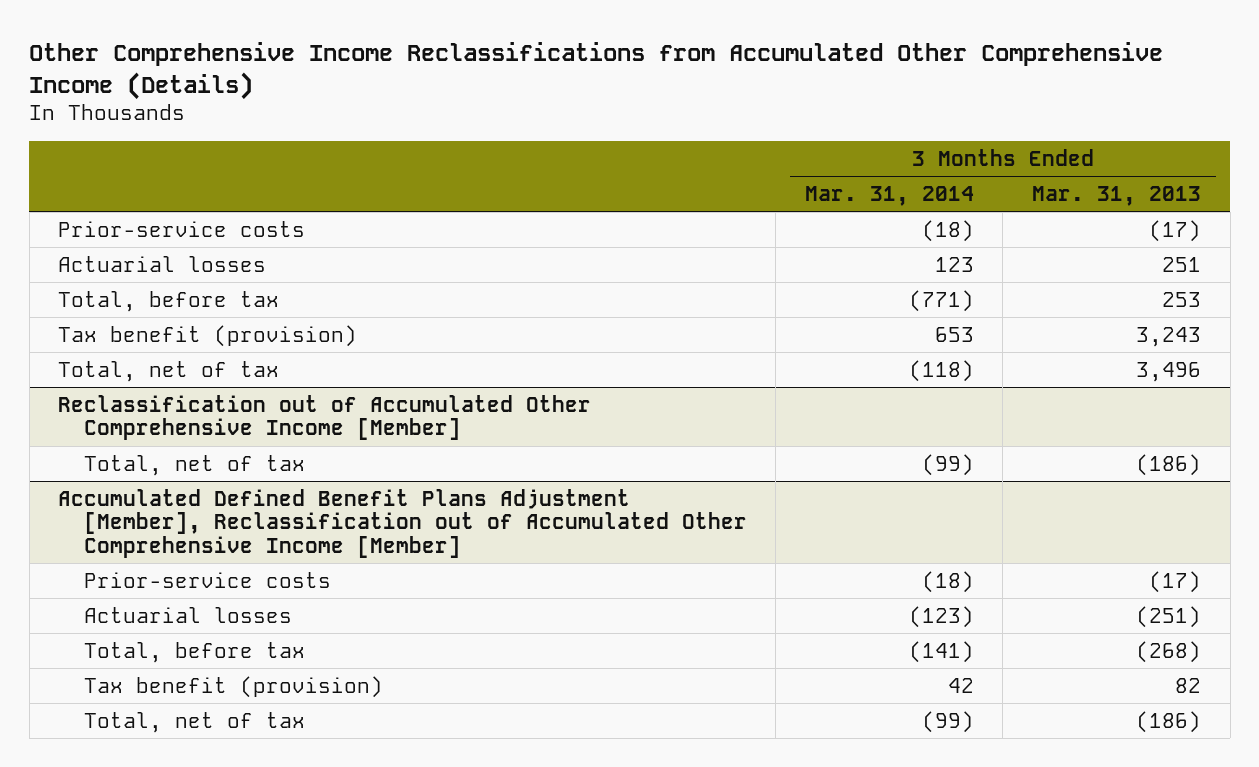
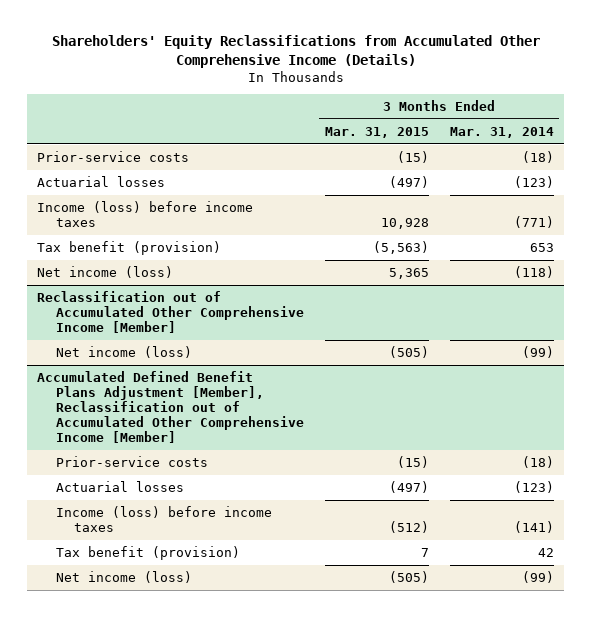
[29,42,1164,100] Other Comprehensive Income Reclassifications from Accumulated Other Comprehensive Income (Details) -> [51,35,540,69] Shareholders' Equity Reclassifications from Accumulated Other Comprehensive Income (Details)
[1031,185,1201,206] Mar. 31, 2013 -> none
none -> [324,126,429,138] Mar. 31, 2015
[934,256,974,272] 123 -> [513,175,554,188] (123)
[58,290,280,312] Total, before tax -> [37,200,254,227] Income (loss) before income taxes
[58,360,280,382] Total, net of tax -> [37,265,174,278] Net income (loss)
[83,454,305,476] Total, net of tax -> [55,345,192,358] Net income (loss)
[83,641,305,663] Total, before tax -> [55,505,272,532] Income (loss) before income taxes
[83,711,305,733] Total, net of tax -> [55,570,192,583] Net income (loss)

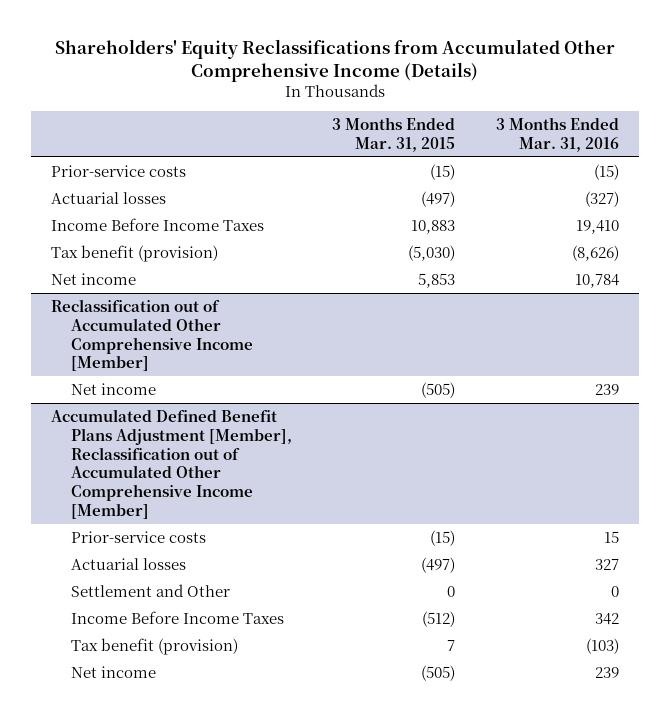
[449,126,554,138] Mar. 31, 2014 -> none
none -> [495,117,619,152] 3 Months Ended Mar. 31, 2016
[37,200,254,227] Income (loss) before income taxes -> [50,217,264,231] Income Before Income Taxes
[380,217,429,229] 10,928 -> [411,219,456,234] 10,883
[372,240,429,254] (5,563) -> [408,244,456,261] (5,030)
[37,265,174,278] Net income (loss) -> [50,272,136,285] Net income
[388,267,429,279] 5,365 -> [418,272,456,288] 5,853
[55,345,192,358] Net income (loss) -> [71,382,157,395] Net income
none -> [71,583,231,597] Settlement and Other
[55,505,272,532] Income (loss) before income taxes -> [71,610,285,624] Income Before Income Taxes
[55,570,192,583] Net income (loss) -> [71,665,157,678] Net income

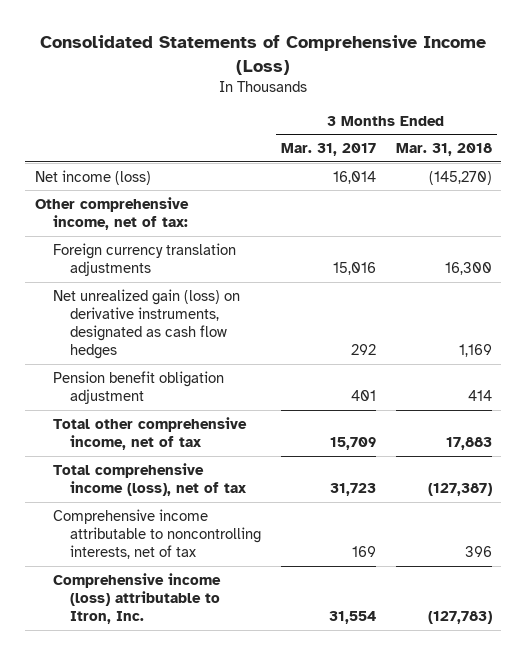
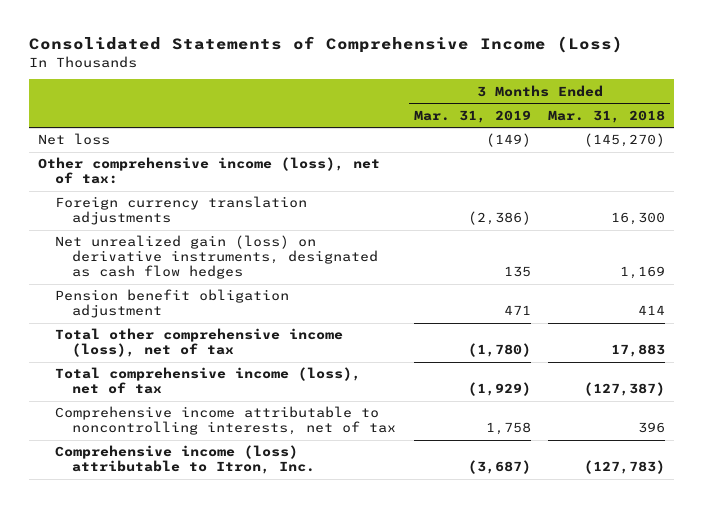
[280,143,376,157] Mar. 31, 2017 -> none
none -> [413,109,531,123] Mar. 31, 2019
[34,169,151,185] Net income (loss) -> [38,133,111,146] Net loss
[34,196,189,230] Other comprehensive income, net of tax: -> [38,157,381,185] Other comprehensive income (loss), net of tax:
[52,416,247,450] Total other comprehensive income, net of tax -> [55,328,344,358] Total other comprehensive income (loss), net of tax

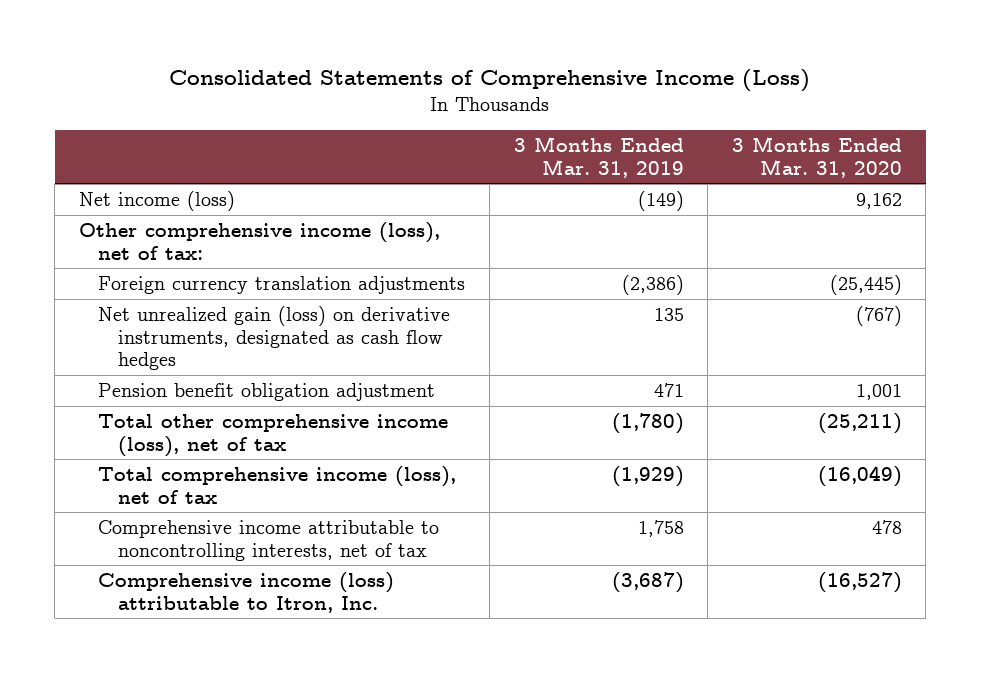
[548,109,666,123] Mar. 31, 2018 -> none
none -> [731,136,902,178] 3 Months Ended Mar. 31, 2020
[38,133,111,146] Net loss -> [78,191,235,212] Net income (loss)

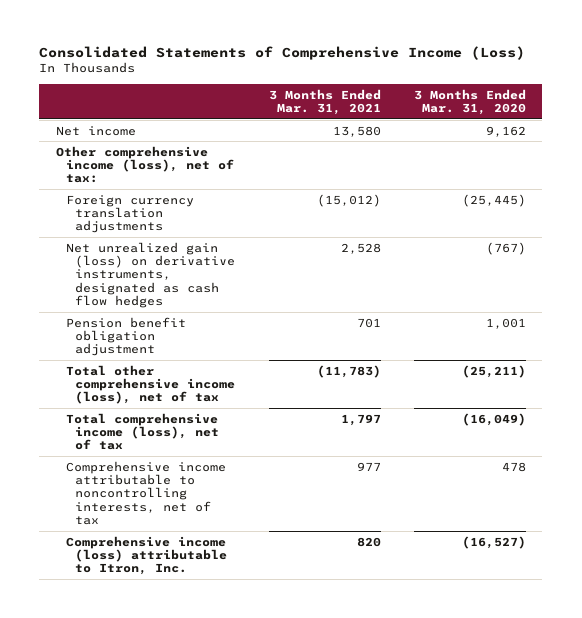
[513,136,684,178] 3 Months Ended Mar. 31, 2019 -> none
none -> [268,88,381,115] 3 Months Ended Mar. 31, 2021
[78,191,235,212] Net income (loss) -> [55,125,136,136] Net income

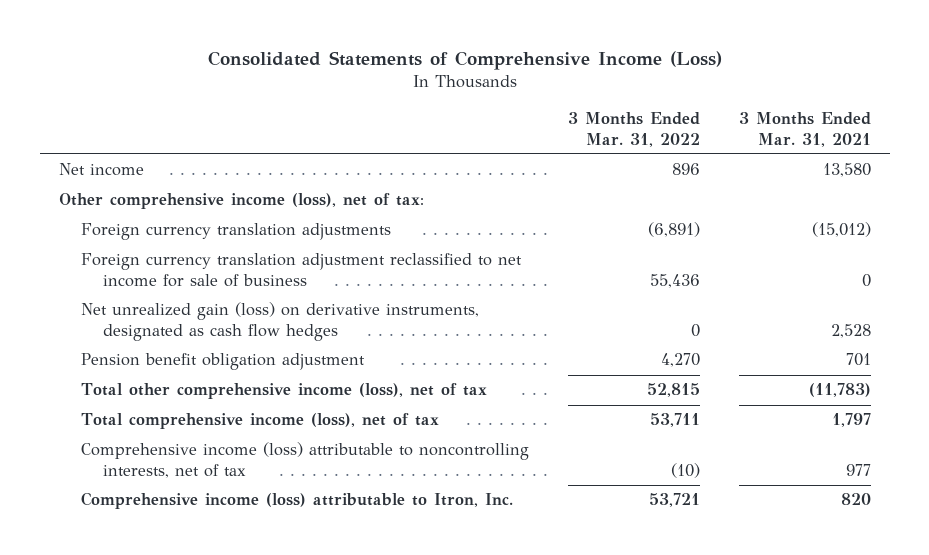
[413,88,526,115] 3 Months Ended Mar. 31, 2020 -> none
none -> [567,111,700,147] 3 Months Ended Mar. 31, 2022
none -> [81,253,523,288] Foreign currency translation adjustment reclassified to net income for sale of business
[65,460,226,525] Comprehensive income attributable to noncontrolling interests, net of tax -> [81,442,530,479] Comprehensive income (loss) attributable to noncontrolling interests, net of tax

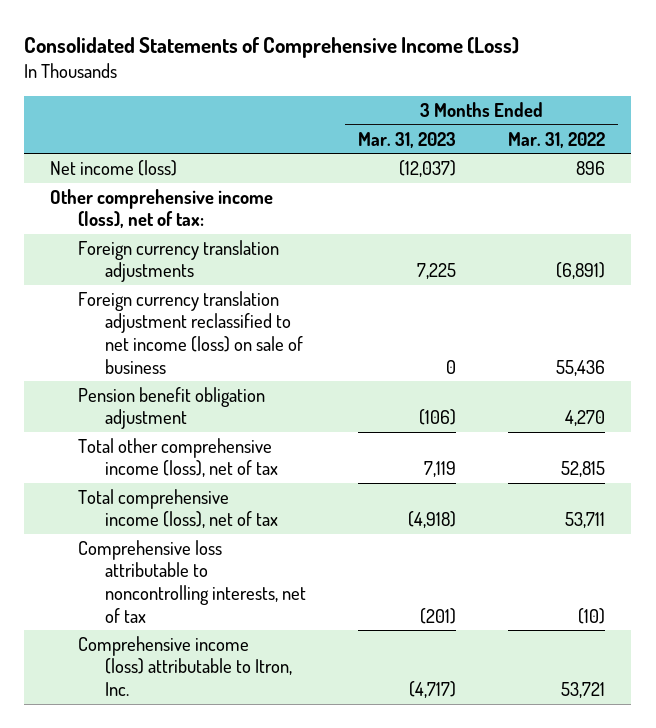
[738,111,871,147] 3 Months Ended Mar. 31, 2021 -> none
none -> [358,131,457,148] Mar. 31, 2023
[58,163,144,177] Net income -> [50,159,178,176] Net income (loss)
[81,302,480,342] Net unrealized gain (loss) on derivative instruments, designated as cash flow hedges -> none
[81,253,523,288] Foreign currency translation adjustment reclassified to net income for sale of business -> [77,290,304,374] Foreign currency translation adjustment reclassified to net income (loss) on sale of business
[81,442,530,479] Comprehensive income (loss) attributable to noncontrolling interests, net of tax -> [77,539,307,623] Comprehensive loss attributable to noncontrolling interests, net of tax

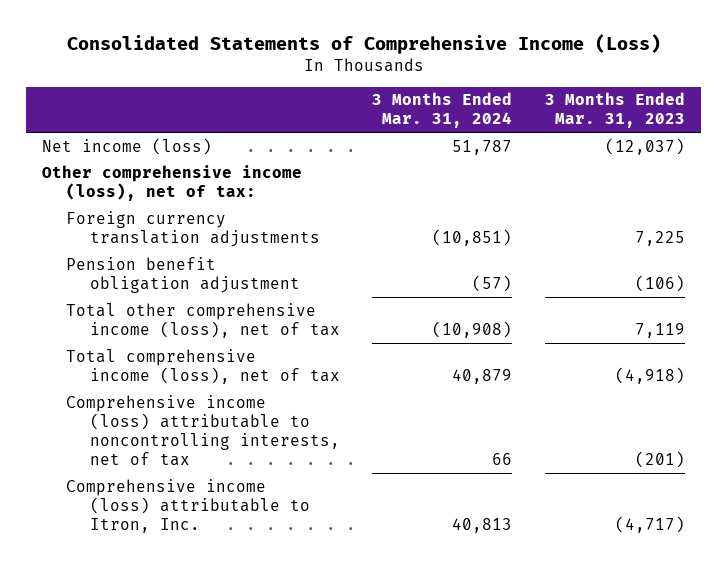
[508,131,606,148] Mar. 31, 2022 -> none
none -> [372,92,513,129] 3 Months Ended Mar. 31, 2024
[77,290,304,374] Foreign currency translation adjustment reclassified to net income (loss) on sale of business -> none
[77,539,307,623] Comprehensive loss attributable to noncontrolling interests, net of tax -> [66,394,340,466] Comprehensive income (loss) attributable to noncontrolling interests, net of tax

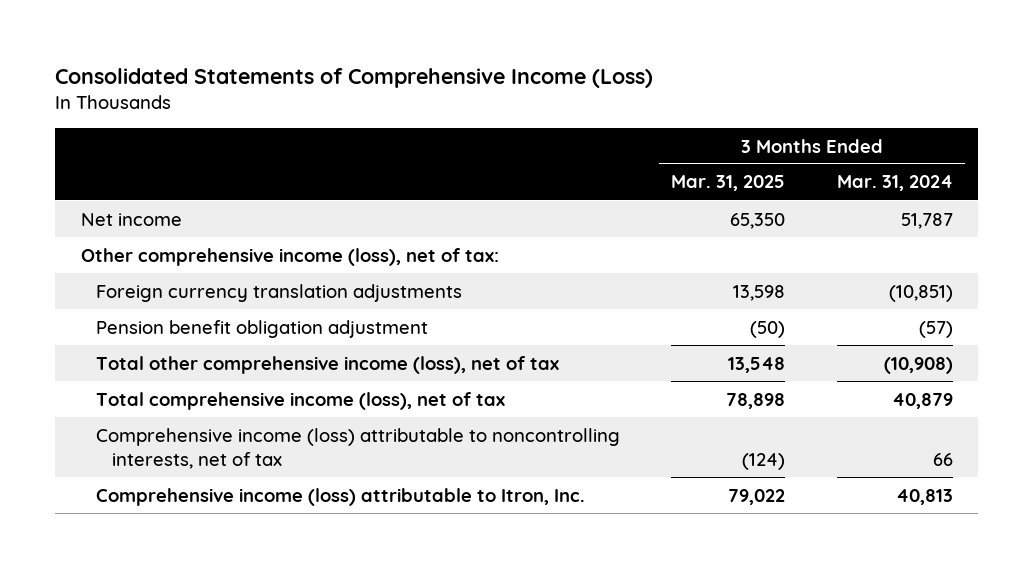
[544,92,685,129] 3 Months Ended Mar. 31, 2023 -> none
none -> [671,175,786,192] Mar. 31, 2025
[42,137,213,155] Net income (loss) -> [80,212,182,226] Net income

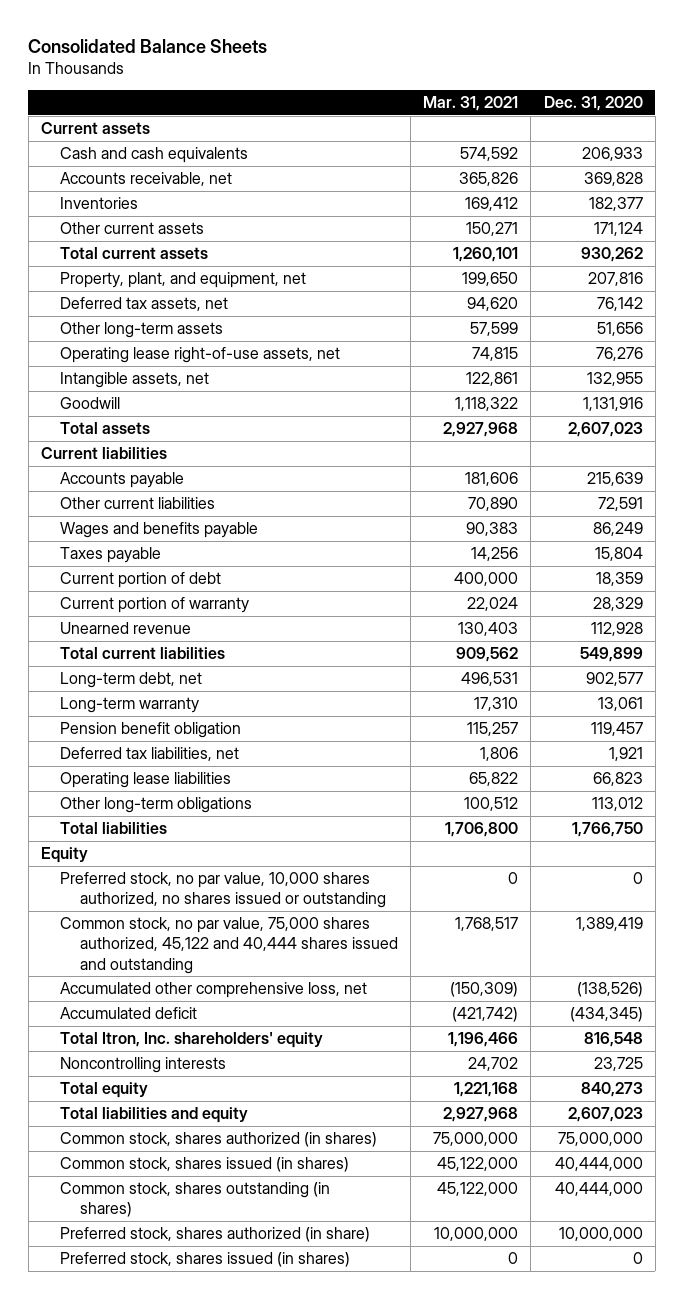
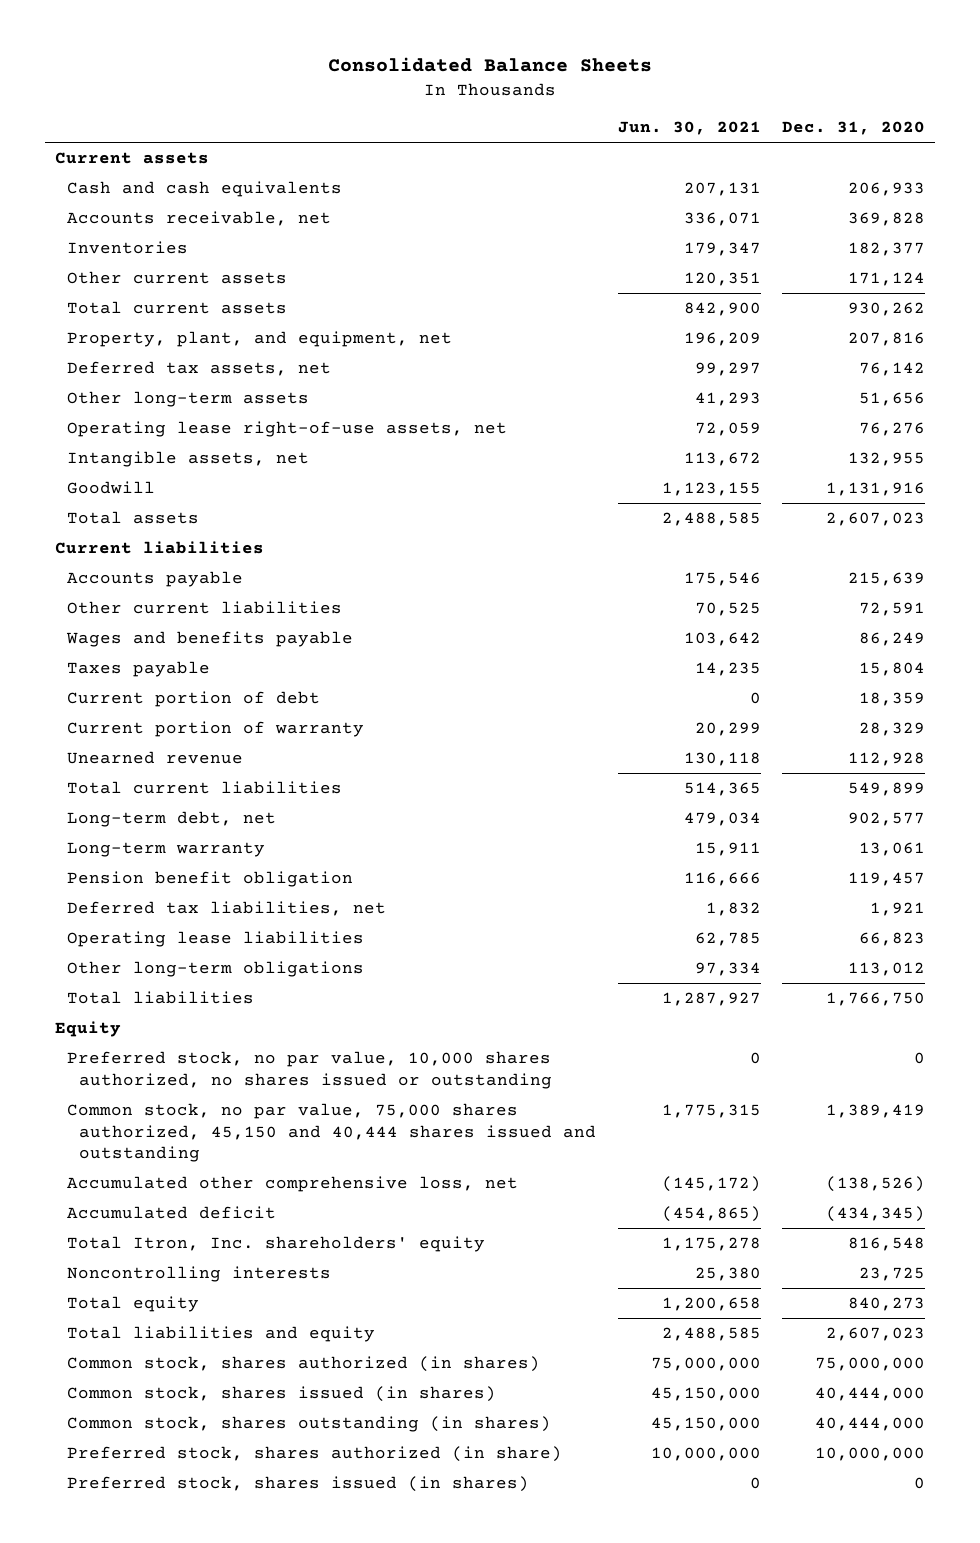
[423,96,519,112] Mar. 31, 2021 -> none
none -> [617,121,761,136] Jun. 30, 2021
[60,917,398,974] Common stock, no par value, 75,000 shares authorized, 45,122 and 40,444 shares issued and outstanding -> [67,1103,597,1162] Common stock, no par value, 75,000 shares authorized, 45,150 and 40,444 shares issued and outstanding

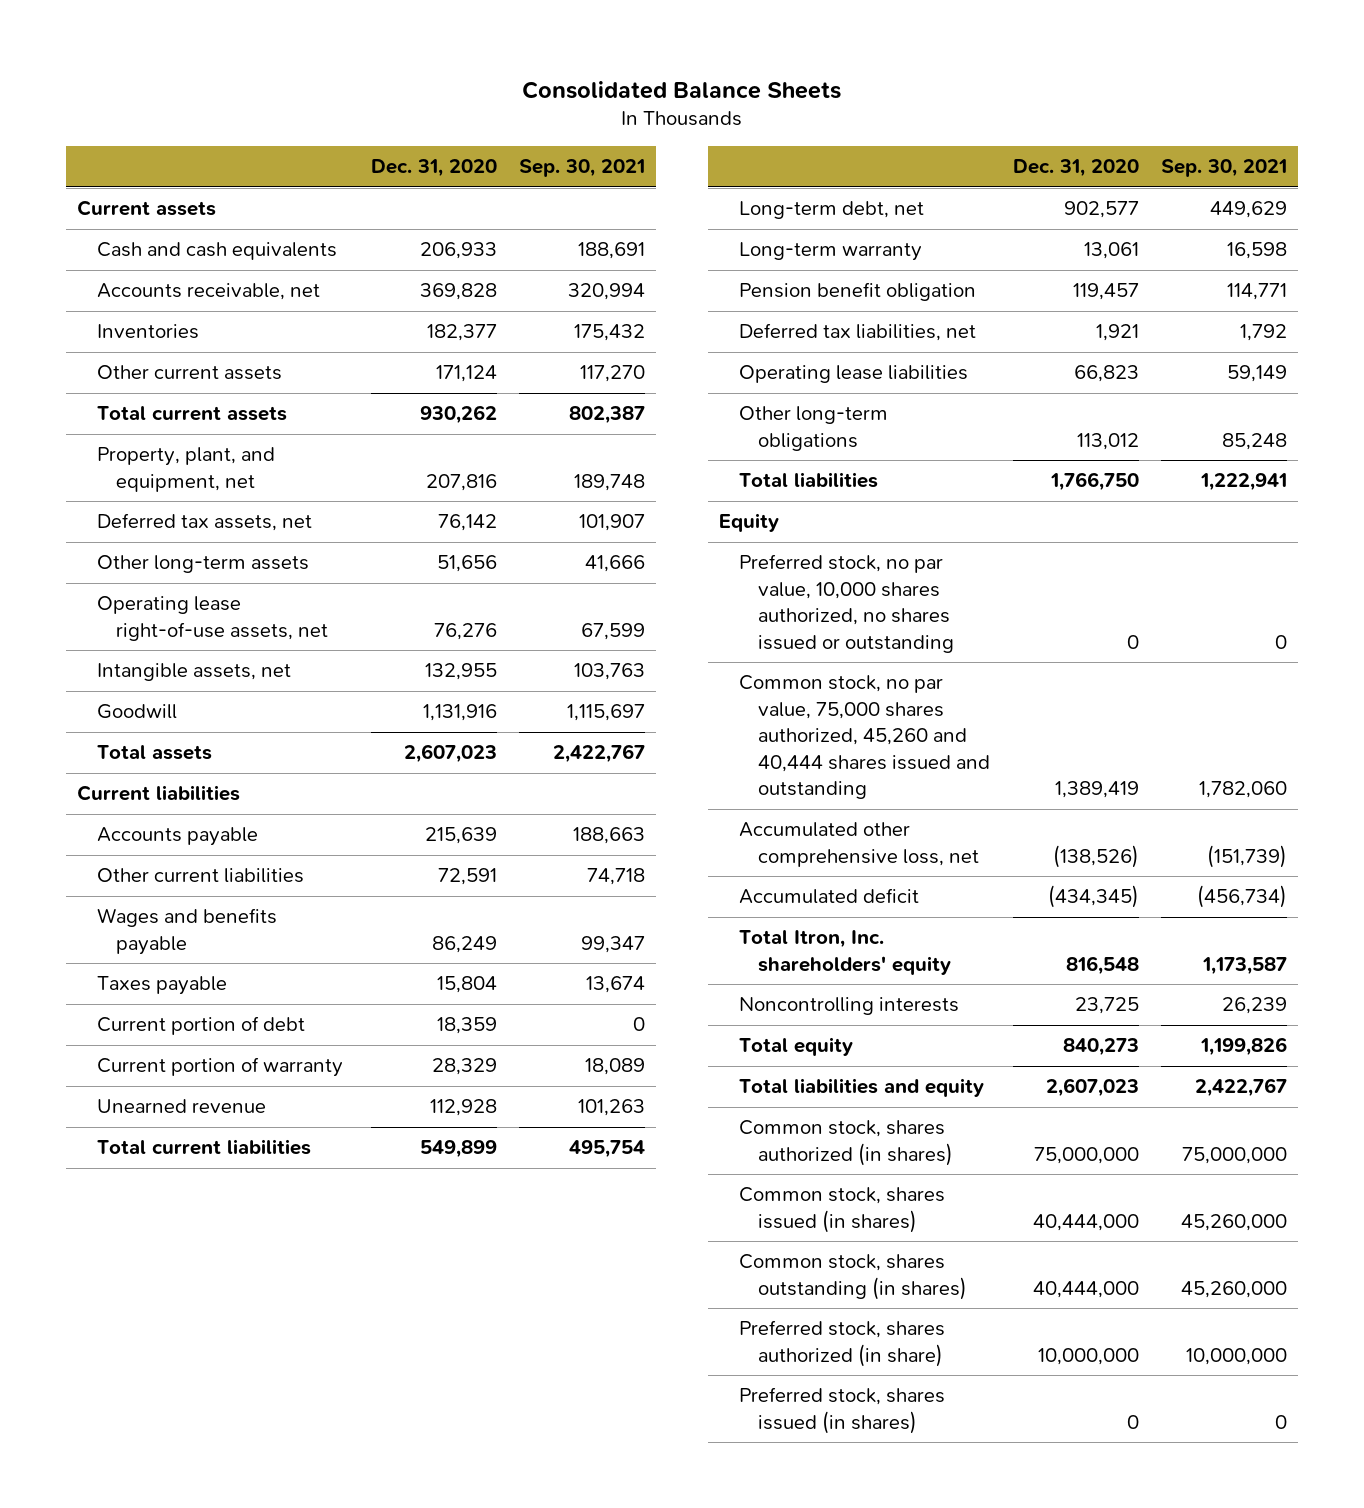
[617,121,761,136] Jun. 30, 2021 -> none
none -> [519,159,646,178] Sep. 30, 2021
[67,1103,597,1162] Common stock, no par value, 75,000 shares authorized, 45,150 and 40,444 shares issued and outstanding -> [738,675,991,800] Common stock, no par value, 75,000 shares authorized, 45,260 and 40,444 shares issued and outstanding

